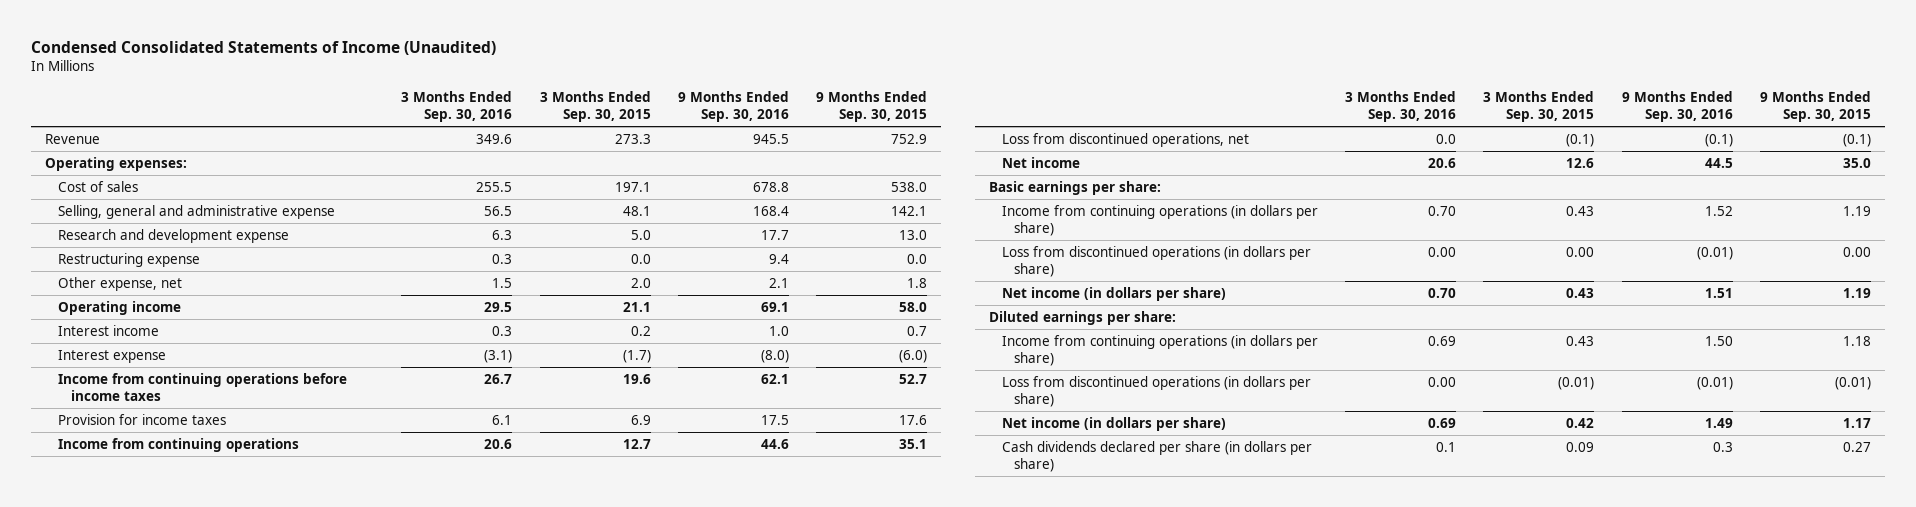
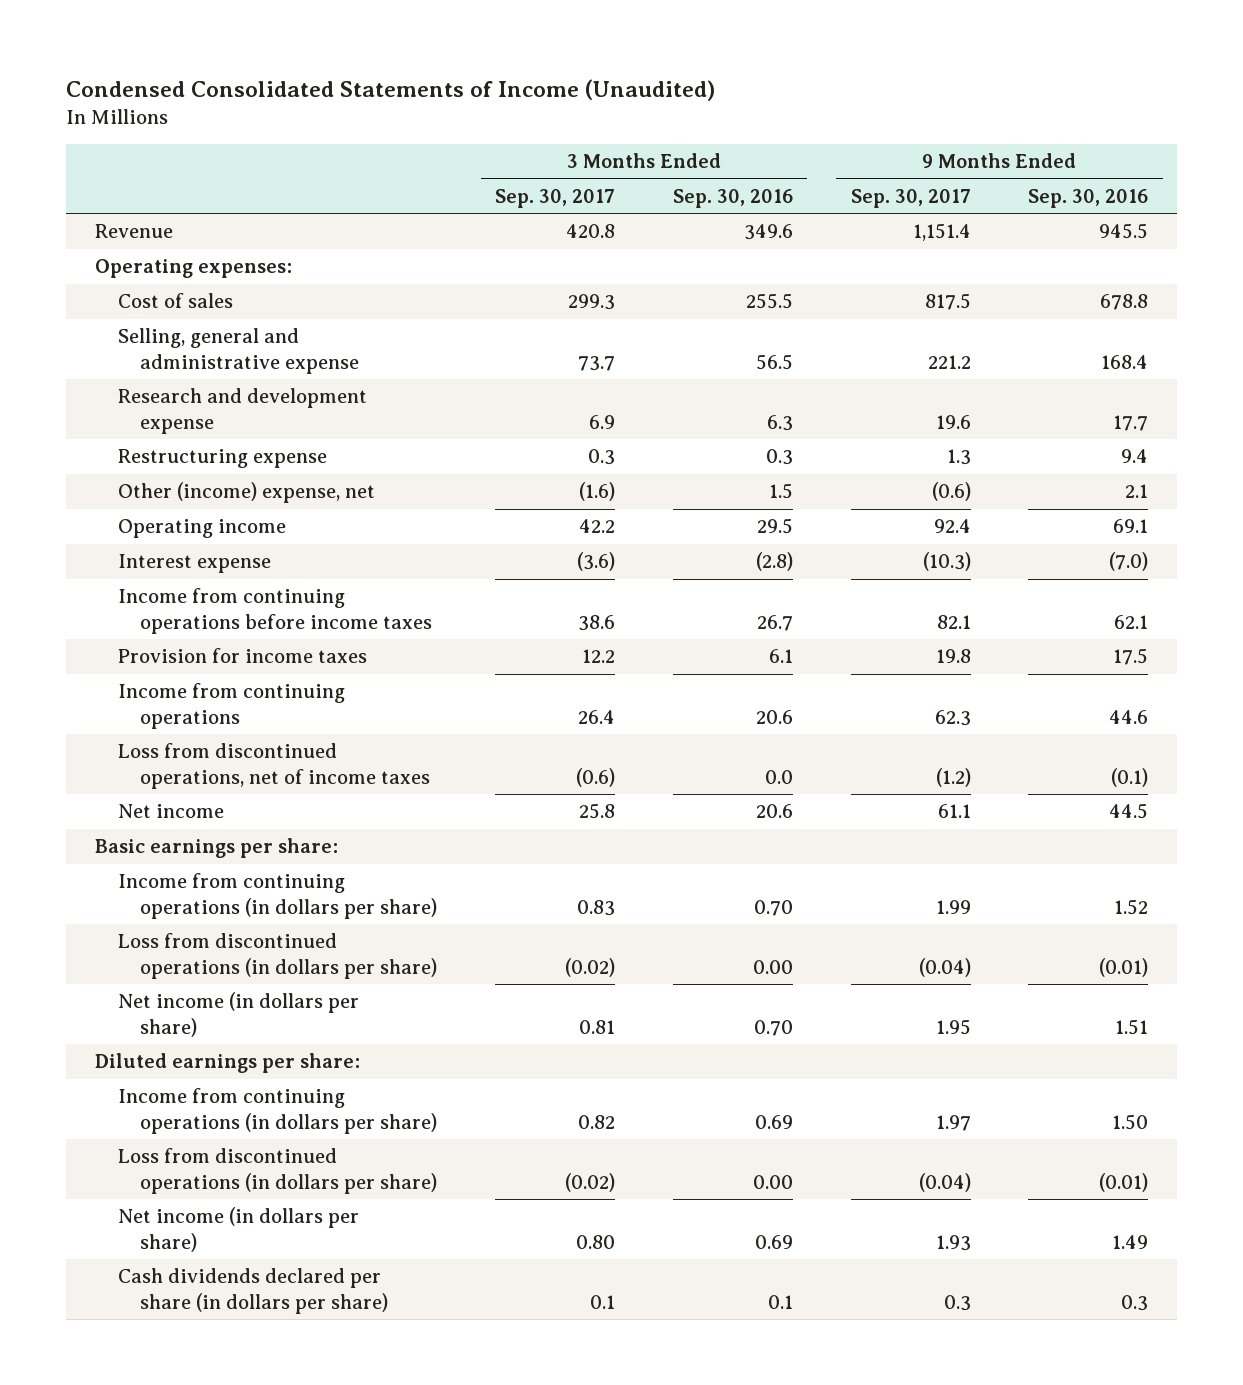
[539,90,651,122] 3 Months Ended Sep. 30, 2015 -> none
[816,90,928,122] 9 Months Ended Sep. 30, 2015 -> none
none -> [495,188,616,208] Sep. 30, 2017
none -> [850,188,971,208] Sep. 30, 2017
[57,277,182,292] Other expense, net -> [117,482,375,504] Other (income) expense, net
[57,325,159,337] Interest income -> none
[484,350,513,364] (3.1) -> [755,552,793,572] (2.8)
[761,350,790,364] (8.0) -> [1109,552,1149,572] (7.0)
[1001,133,1249,148] Loss from discontinued operations, net -> [117,743,431,790] Loss from discontinued operations, net of income taxes

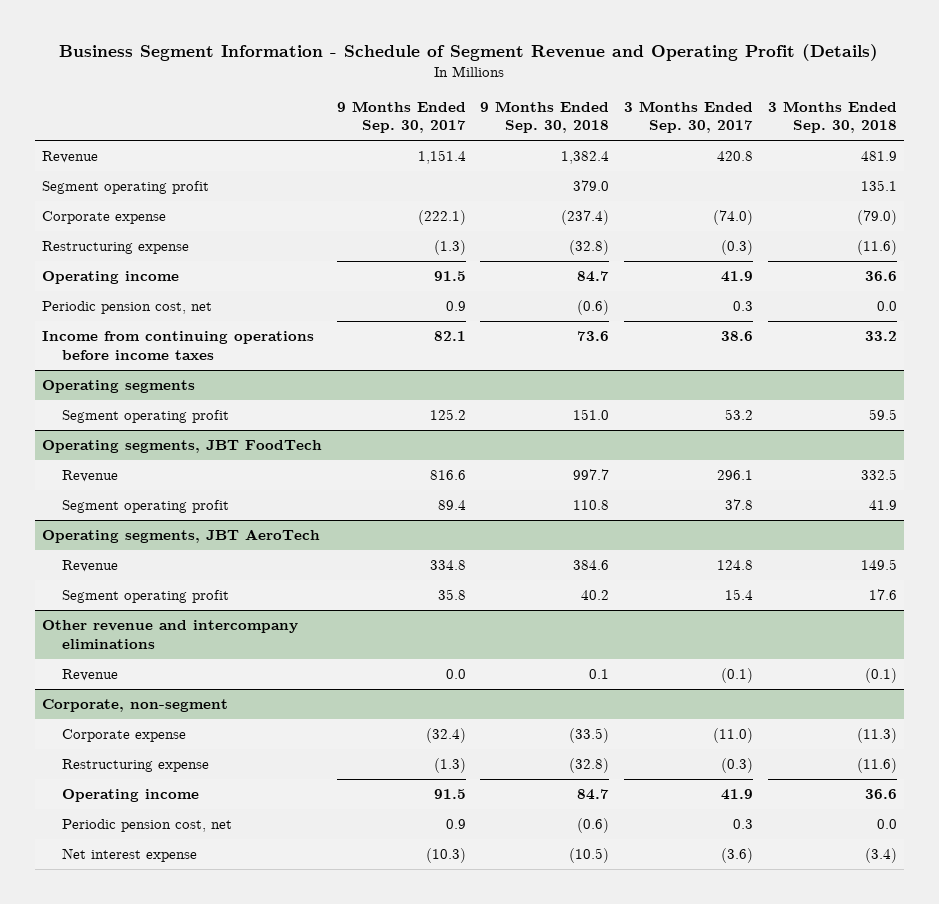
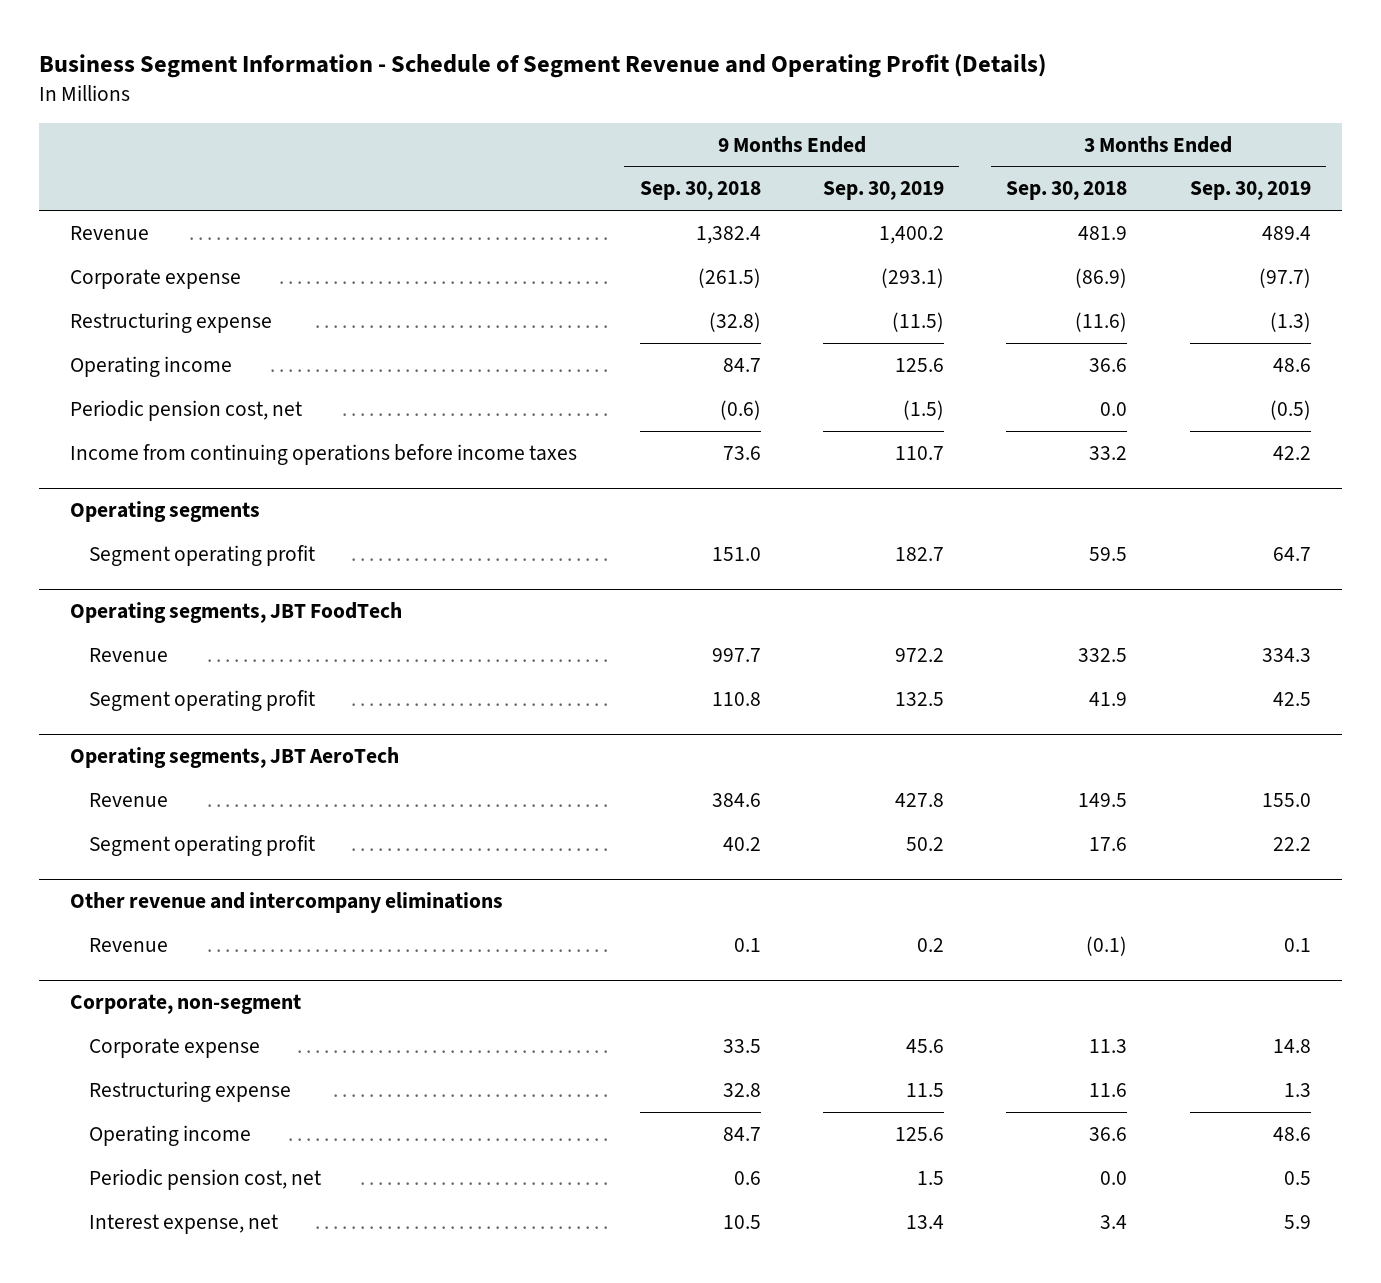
[336,100,466,134] 9 Months Ended Sep. 30, 2017 -> none
[623,100,753,134] 3 Months Ended Sep. 30, 2017 -> none
none -> [822,181,944,201] Sep. 30, 2019
none -> [1189,181,1311,201] Sep. 30, 2019
[41,180,209,194] Segment operating profit -> none
[561,209,610,225] (237.4) -> [697,267,761,288] (261.5)
[856,209,897,225] (79.0) -> [1075,267,1128,288] (86.9)
[569,727,610,743] (33.5) -> [722,1038,761,1053] 33.5
[856,727,897,743] (11.3) -> [1089,1038,1128,1053] 11.3
[569,757,610,773] (32.8) -> [722,1082,761,1097] 32.8
[856,757,897,773] (11.6) -> [1089,1082,1128,1097] 11.6
[577,817,610,833] (0.6) -> [733,1170,761,1185] 0.6
[61,847,197,862] Net interest expense -> [89,1213,279,1234] Interest expense, net
[569,847,610,863] (10.5) -> [722,1214,761,1229] 10.5
[864,847,897,863] (3.4) -> [1100,1214,1128,1229] 3.4

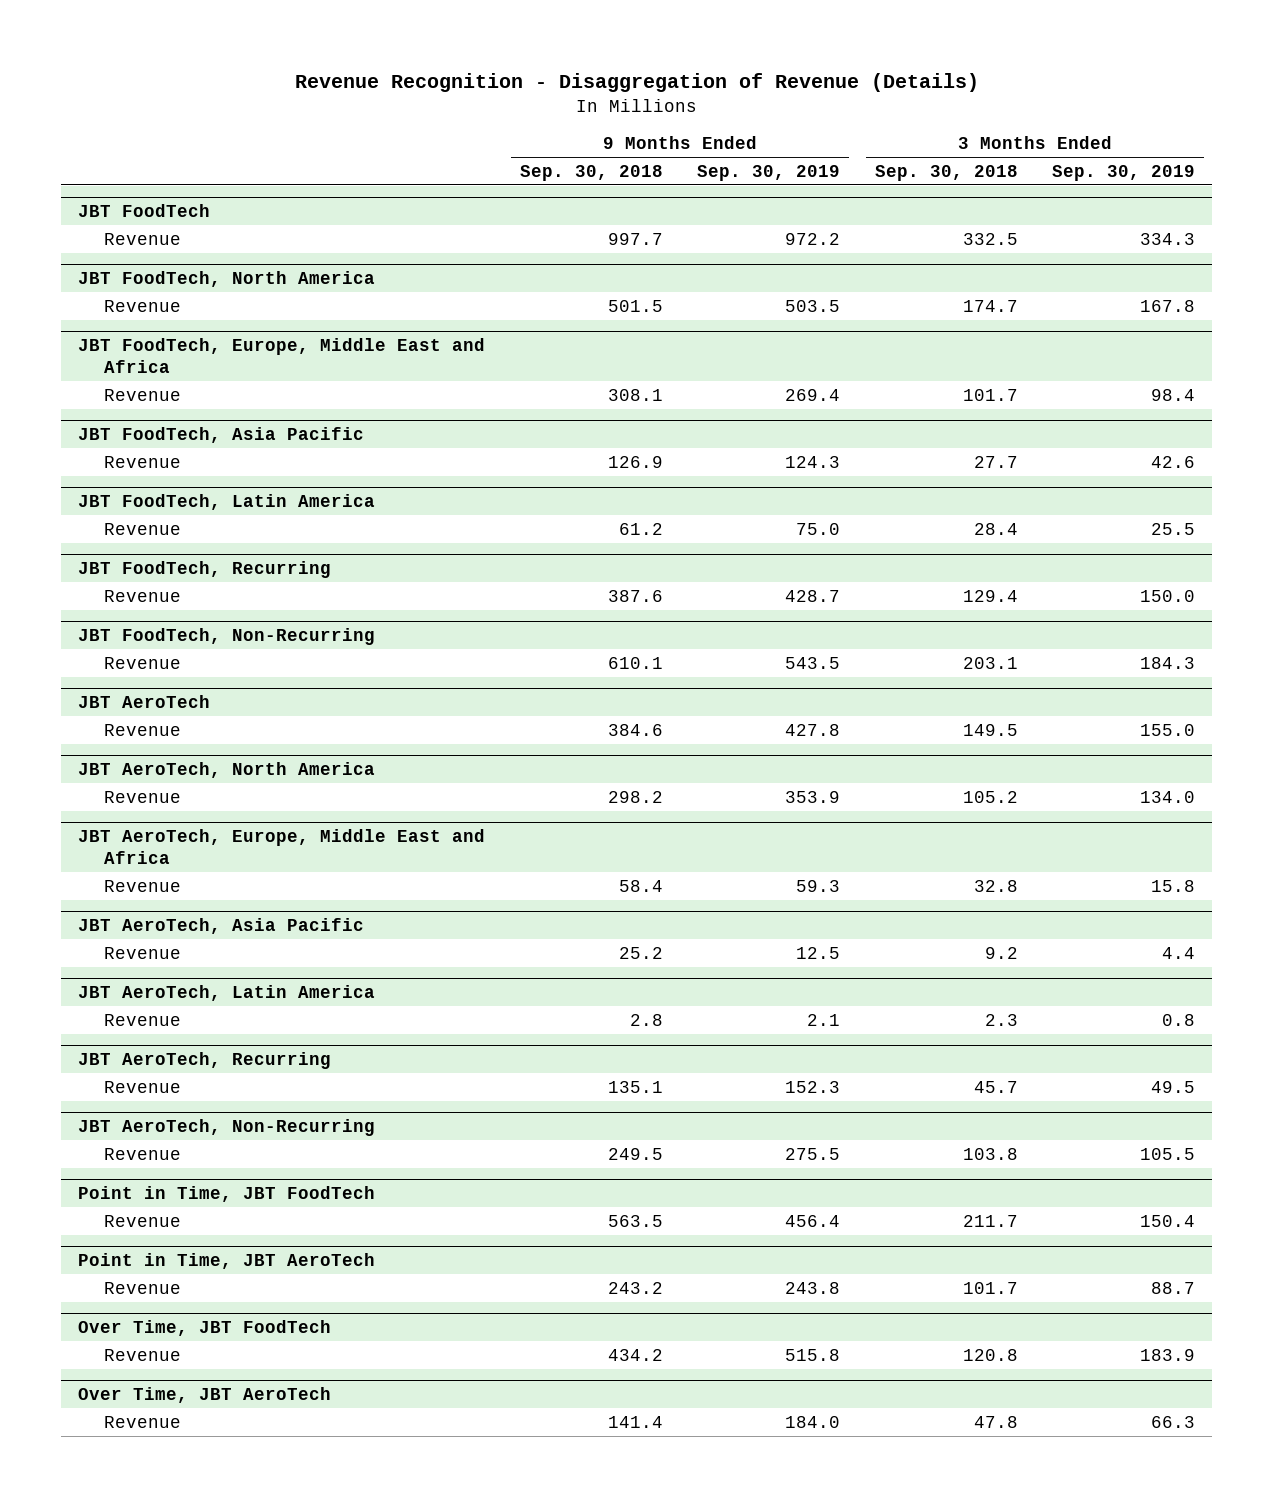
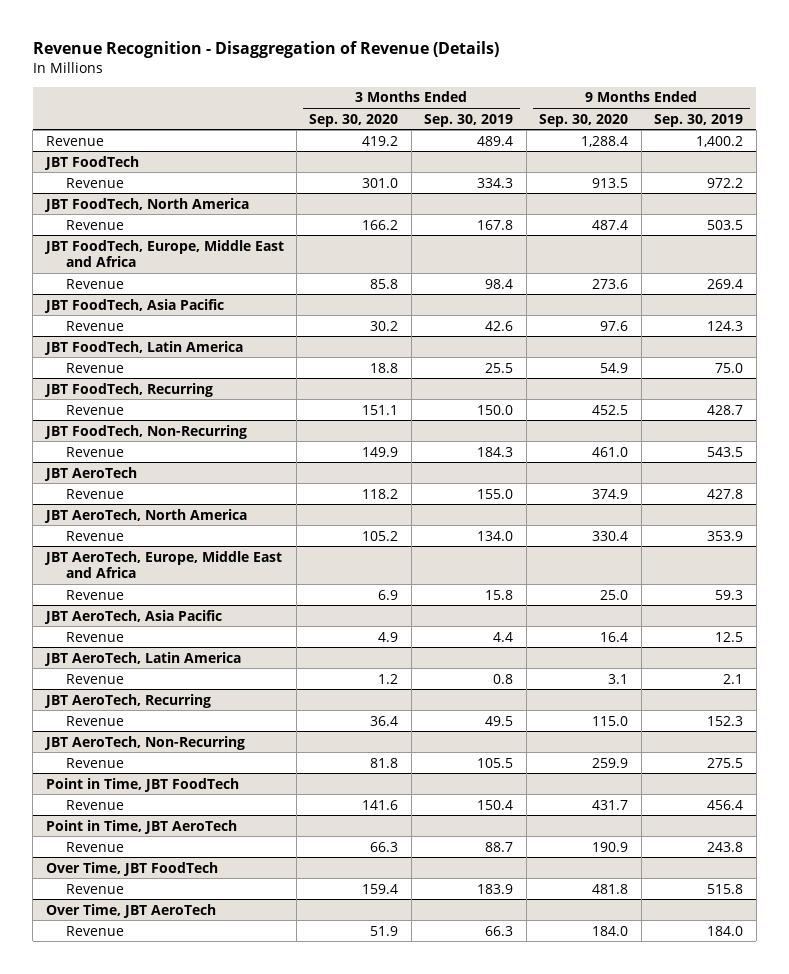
[519,164,663,181] Sep. 30, 2018 -> none
[874,164,1018,181] Sep. 30, 2018 -> none
none -> [309,113,399,127] Sep. 30, 2020
none -> [539,113,629,127] Sep. 30, 2020
none -> [45,135,104,146] Revenue

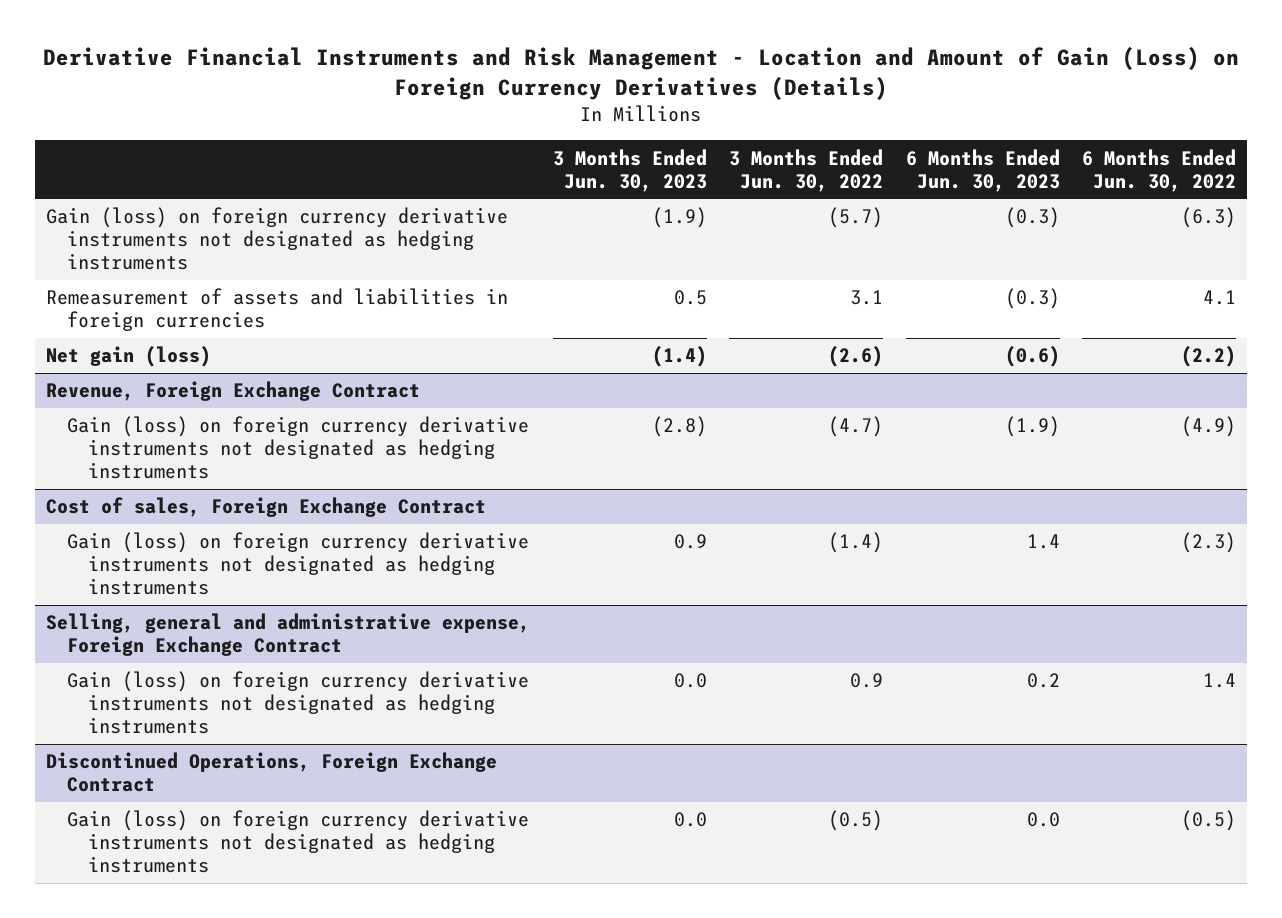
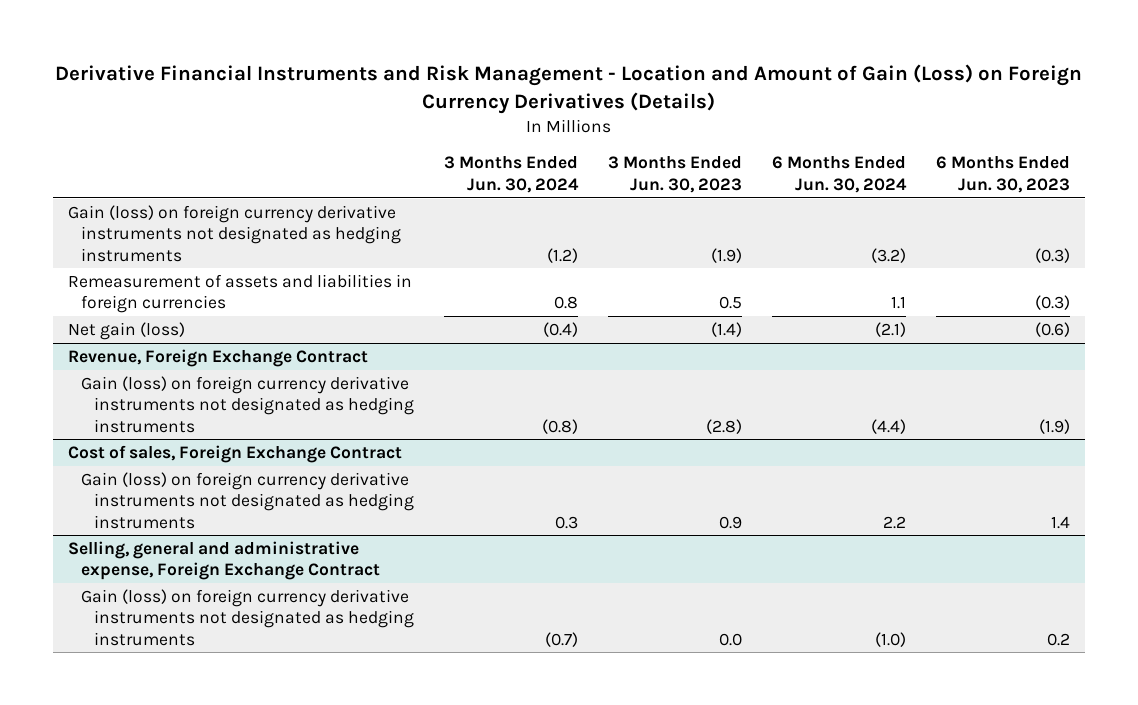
[729,148,884,192] 3 Months Ended Jun. 30, 2022 -> none
[1081,148,1236,192] 6 Months Ended Jun. 30, 2022 -> none
none -> [444,156,580,193] 3 Months Ended Jun. 30, 2024
none -> [772,156,908,193] 6 Months Ended Jun. 30, 2024
[46,752,498,793] Discontinued Operations, Foreign Exchange Contract -> none
[67,810,530,874] Gain (loss) on foreign currency derivative instruments not designated as hedging instruments -> none

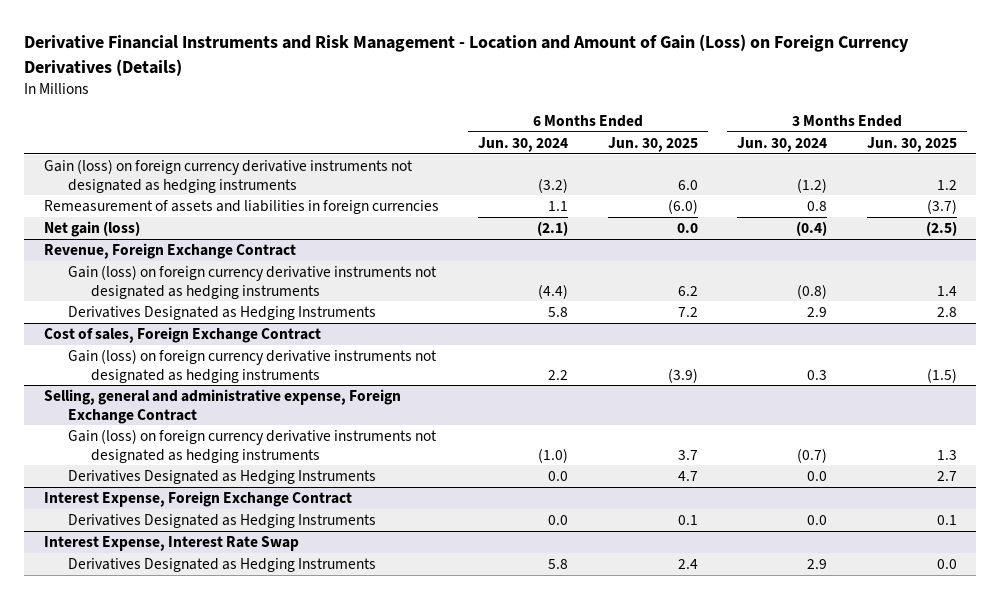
[608,156,743,193] 3 Months Ended Jun. 30, 2023 -> none
[936,156,1071,193] 6 Months Ended Jun. 30, 2023 -> none
none -> [607,136,698,152] Jun. 30, 2025
none -> [866,136,957,152] Jun. 30, 2025
none -> [67,306,376,321] Derivatives Designated as Hedging Instruments
none -> [67,470,376,485] Derivatives Designated as Hedging Instruments
none -> [43,491,352,508] Interest Expense, Foreign Exchange Contract
none -> [67,514,376,529] Derivatives Designated as Hedging Instruments
none -> [43,536,299,552] Interest Expense, Interest Rate Swap
none -> [67,558,376,573] Derivatives Designated as Hedging Instruments

